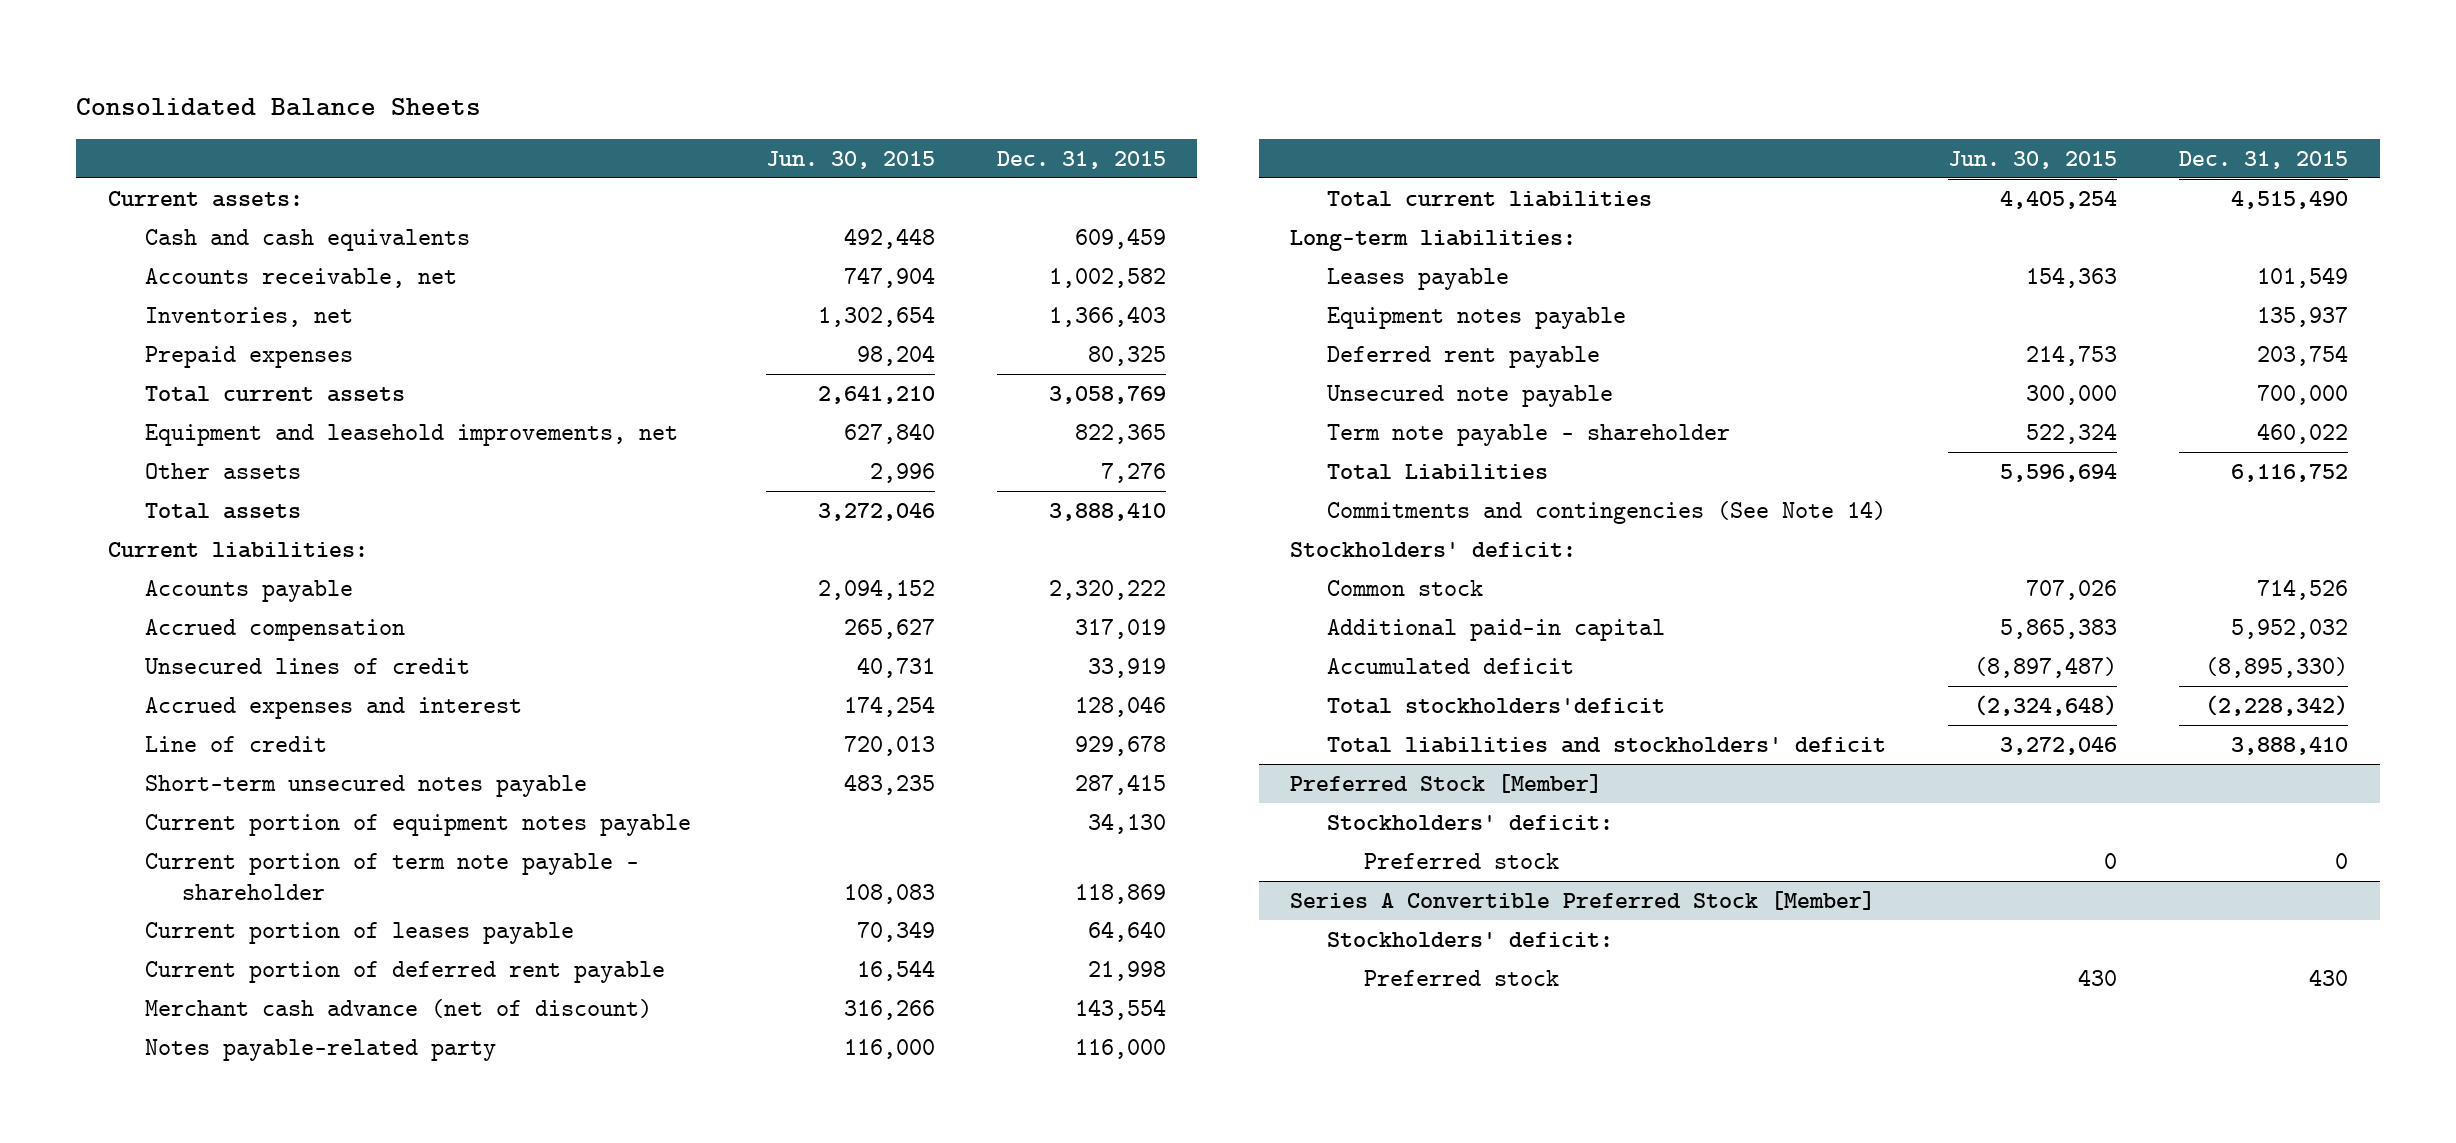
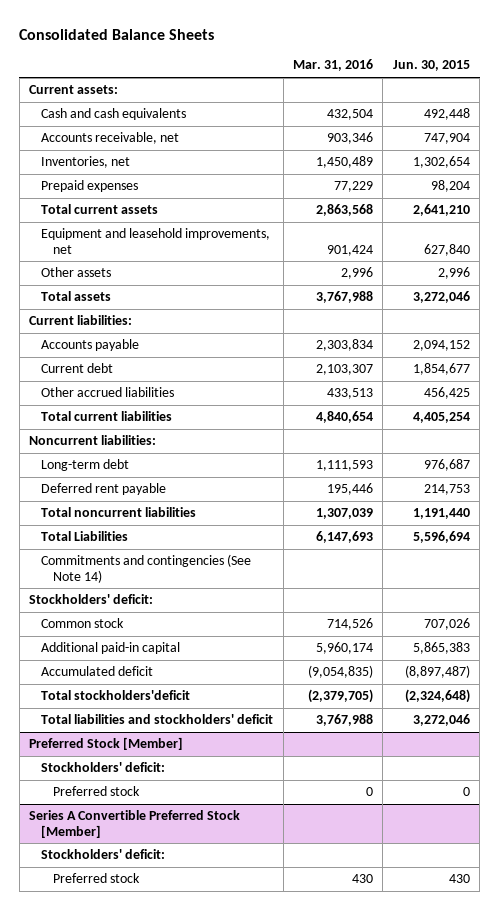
[997,150,1167,169] Dec. 31, 2015 -> none
none -> [293,59,374,72] Mar. 31, 2016
[144,618,405,641] Accrued compensation -> none
[144,657,470,674] Unsecured lines of credit -> none
[144,696,522,719] Accrued expenses and interest -> none
[144,735,327,752] Line of credit -> none
[144,774,587,797] Short-term unsecured notes payable -> none
[144,813,691,836] Current portion of equipment notes payable -> none
[144,852,639,900] Current portion of term note payable - shareholder -> none
[144,921,574,944] Current portion of leases payable -> none
[144,960,665,983] Current portion of deferred rent payable -> none
[144,998,652,1018] Merchant cash advance (net of discount) -> none
[144,1038,496,1061] Notes payable-related party -> none
none -> [41,363,114,374] Current debt
none -> [41,387,175,398] Other accrued liabilities
[1326,267,1509,290] Leases payable -> none
[1326,306,1626,329] Equipment notes payable -> none
[1289,229,1576,251] Long-term liabilities: -> [29,435,157,446] Noncurrent liabilities:
none -> [41,459,130,472] Long-term debt
[1326,384,1613,407] Unsecured note payable -> none
[1326,423,1730,446] Term note payable - shareholder -> none
none -> [41,507,197,518] Total noncurrent liabilities

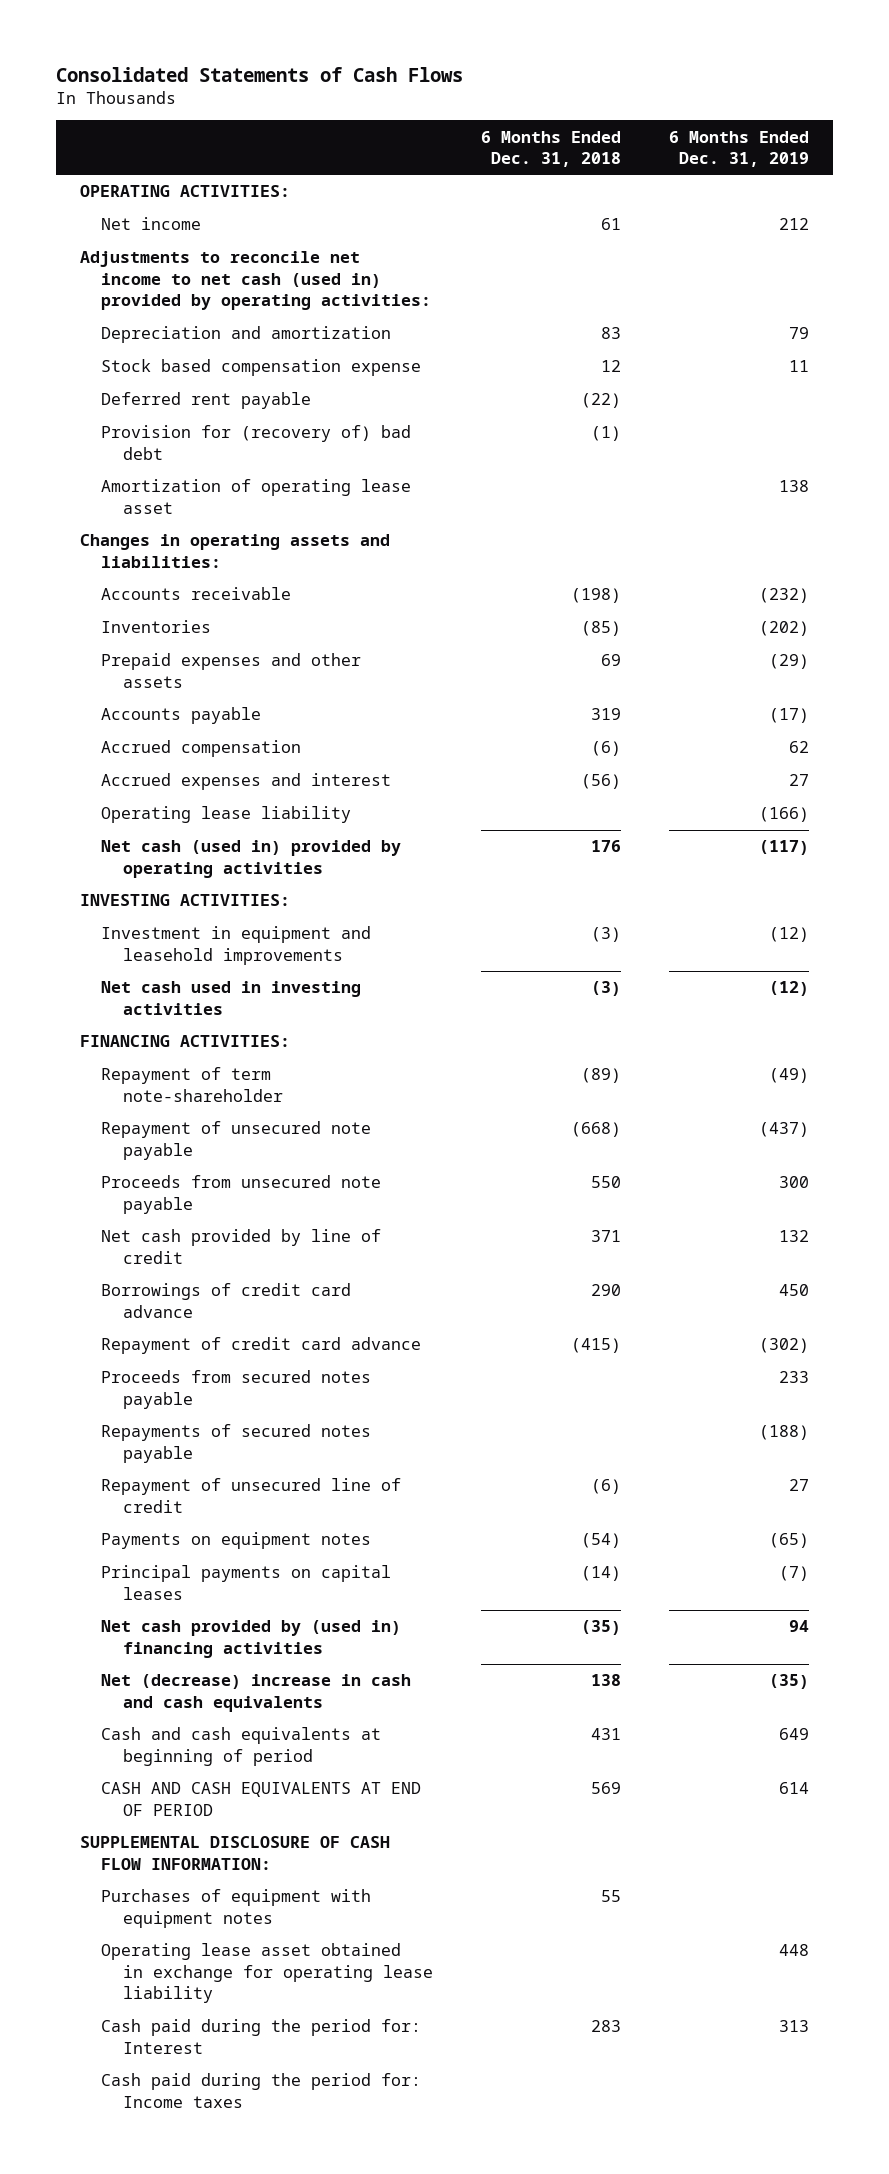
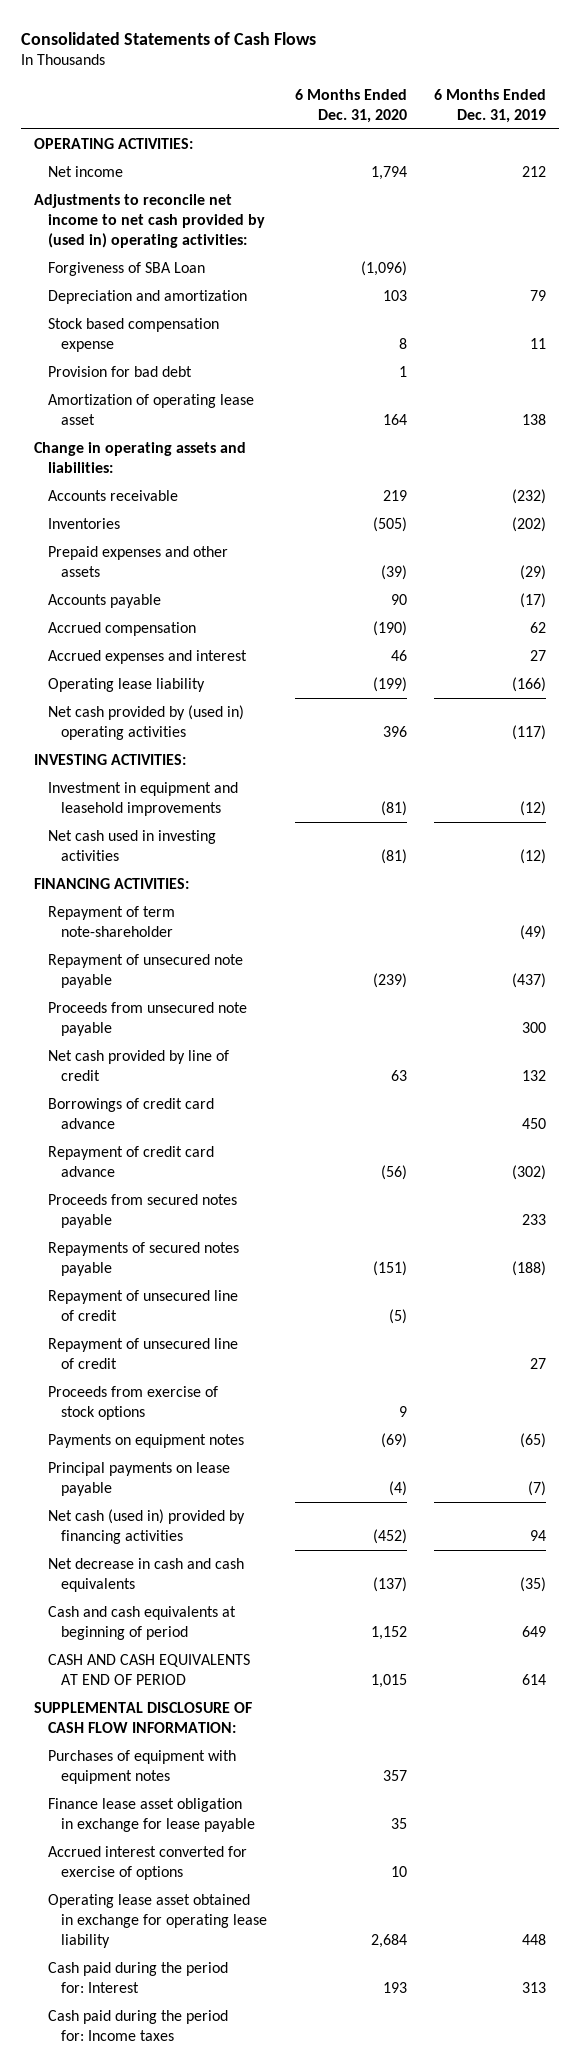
[480,130,621,167] 6 Months Ended Dec. 31, 2018 -> none
none -> [294,89,407,123] 6 Months Ended Dec. 31, 2020
[79,251,432,310] Adjustments to reconcile net income to net cash (used in) provided by operating activities: -> [34,194,265,248] Adjustments to reconcile net income to net cash provided by (used in) operating activities:
none -> [47,262,205,277] Forgiveness of SBA Loan
[101,392,312,410] Deferred rent payable -> none
[101,425,412,460] Provision for (recovery of) bad debt -> [47,366,192,378] Provision for bad debt
[79,534,390,568] Changes in operating assets and liabilities: -> [34,442,247,473] Change in operating assets and liabilities:
[101,840,402,878] Net cash (used in) provided by operating activities -> [47,705,244,740] Net cash provided by (used in) operating activities
none -> [47,1290,238,1321] Repayment of unsecured line of credit
none -> [47,1386,218,1420] Proceeds from exercise of stock options
[101,1565,392,1600] Principal payments on capital leases -> [47,1462,230,1496] Principal payments on lease payable
[101,1620,402,1658] Net cash provided by (used in) financing activities -> [47,1509,245,1544] Net cash (used in) provided by financing activities
[101,1674,412,1712] Net (decrease) increase in cash and cash equivalents -> [47,1558,244,1592] Net decrease in cash and cash equivalents
none -> [47,1798,256,1832] Finance lease asset obligation in exchange for lease payable
none -> [47,1846,247,1880] Accrued interest converted for exercise of options

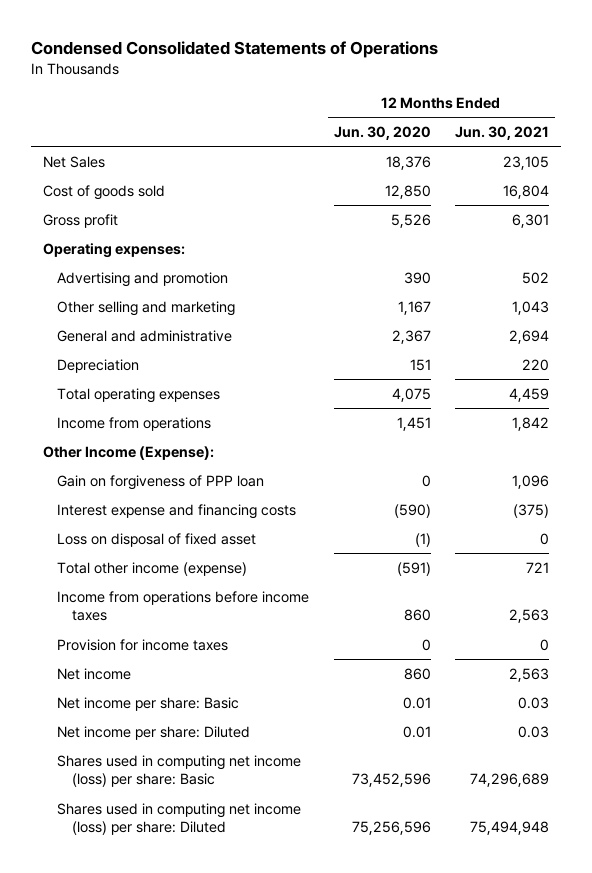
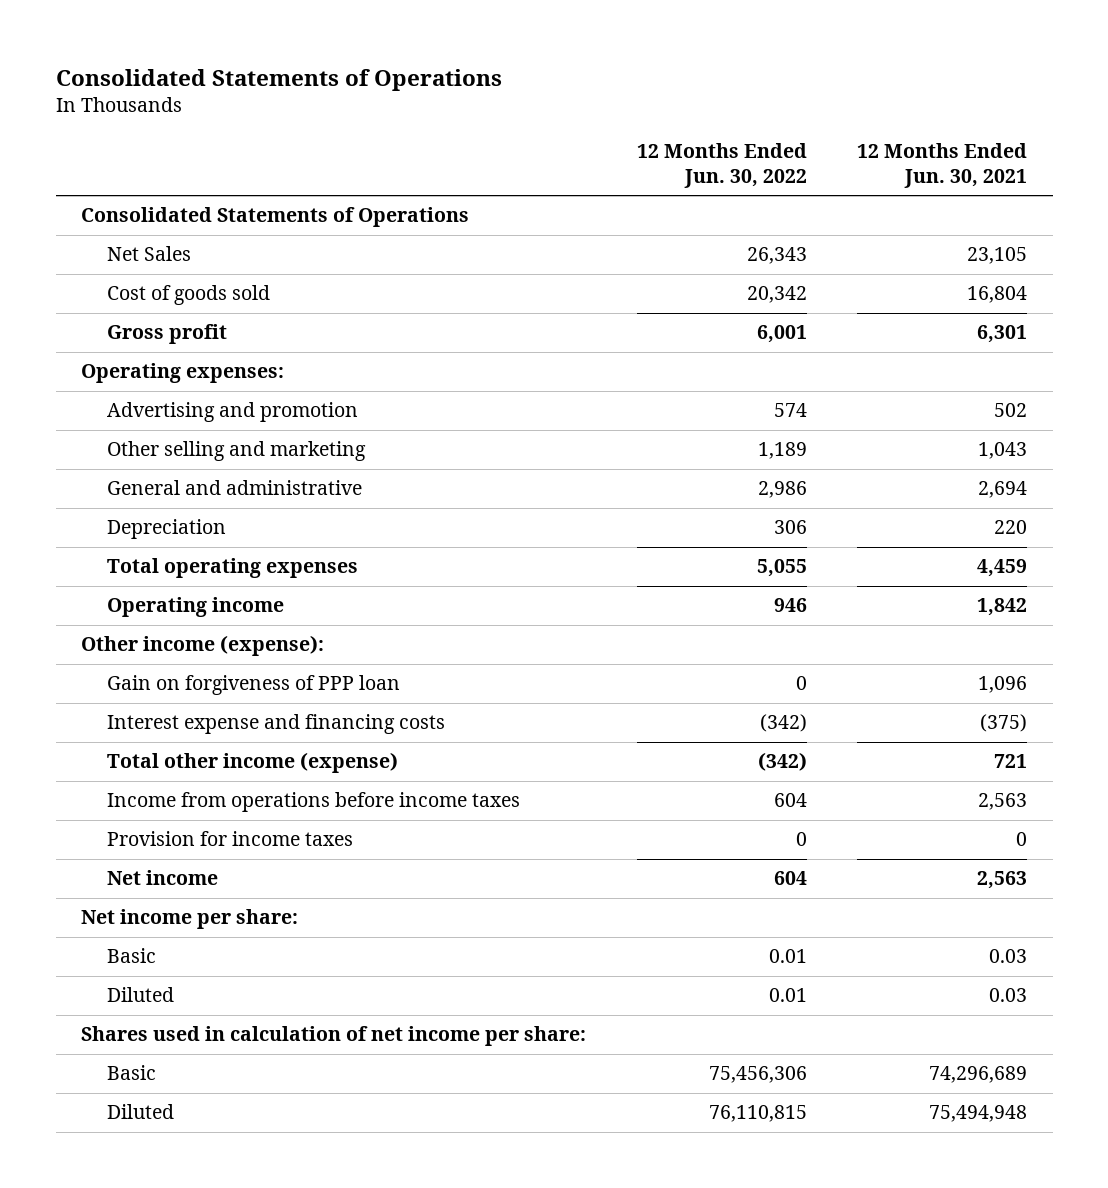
[31,40,439,58] Condensed Consolidated Statements of Operations -> [55,69,502,92] Consolidated Statements of Operations
[333,126,431,141] Jun. 30, 2020 -> none
none -> [636,143,807,189] 12 Months Ended Jun. 30, 2022
none -> [81,207,470,228] Consolidated Statements of Operations
[57,416,212,431] Income from operations -> [107,597,285,618] Operating income
[43,445,215,460] Other Income (Expense): -> [81,635,325,657] Other income (expense):
[57,532,257,547] Loss on disposal of fixed asset -> none
none -> [81,909,299,930] Net income per share:
[57,696,240,711] Net income per share: Basic -> [107,948,157,964] Basic
[57,725,251,740] Net income per share: Diluted -> [107,987,175,1003] Diluted
none -> [81,1026,587,1047] Shares used in calculation of net income per share:
[57,754,302,788] Shares used in computing net income (loss) per share: Basic -> [107,1065,157,1081] Basic
[57,802,302,836] Shares used in computing net income (loss) per share: Diluted -> [107,1104,175,1120] Diluted

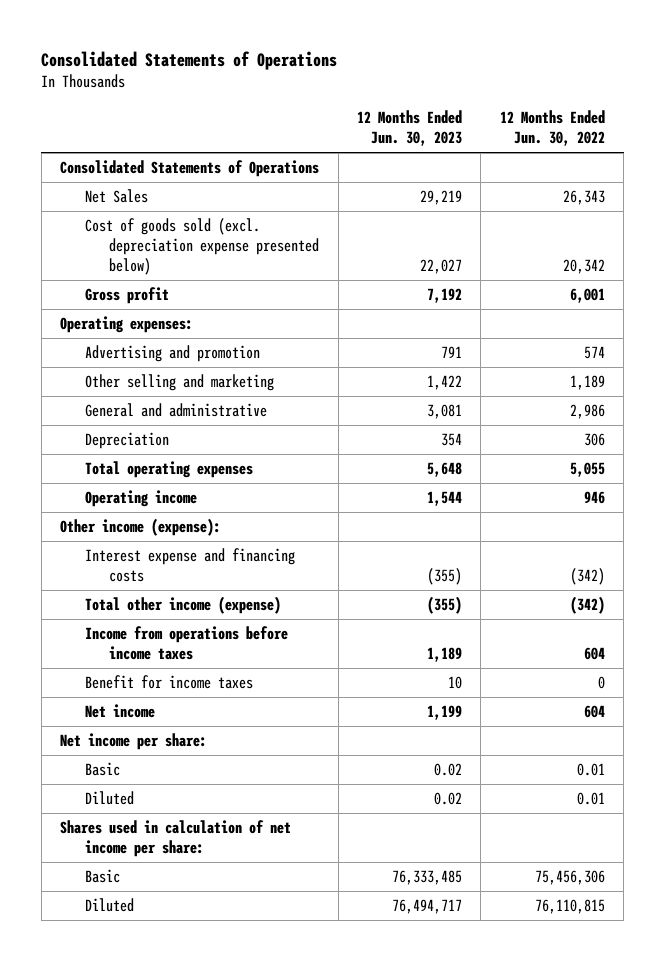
[857,143,1028,189] 12 Months Ended Jun. 30, 2021 -> none
none -> [357,110,463,147] 12 Months Ended Jun. 30, 2023
[107,285,271,306] Cost of goods sold -> [84,218,319,275] Cost of goods sold (excl. depreciation expense presented below)
[107,675,401,696] Gain on forgiveness of PPP loan -> none
[107,831,354,847] Provision for income taxes -> [84,675,253,690] Benefit for income taxes

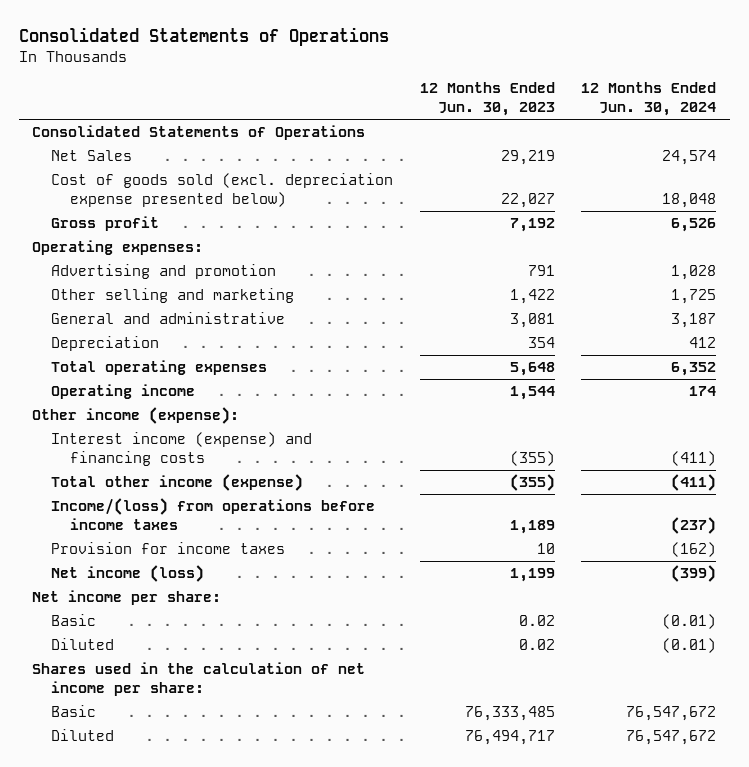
[499,110,605,147] 12 Months Ended Jun. 30, 2022 -> none
none -> [581,82,717,117] 12 Months Ended Jun. 30, 2024
[84,548,295,582] Interest expense and financing costs -> [50,432,312,466] Interest income (expense) and financing costs
[84,626,288,660] Income from operations before income taxes -> [50,498,375,530] Income/(loss) from operations before income taxes
[84,675,253,690] Benefit for income taxes -> [50,542,285,555] Provision for income taxes
[84,704,155,719] Net income -> [50,565,204,583] Net income (loss)
[60,820,292,857] Shares used in calculation of net income per share: -> [32,662,366,696] Shares used in the calculation of net income per share:

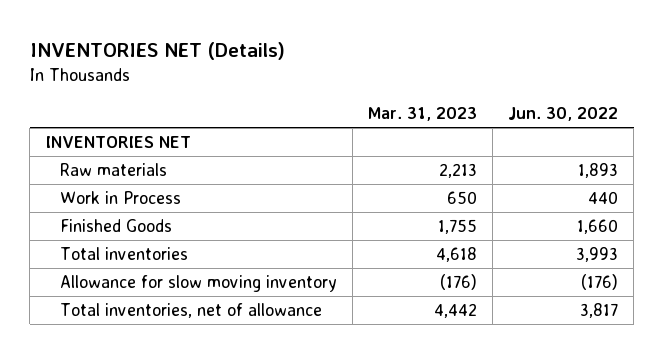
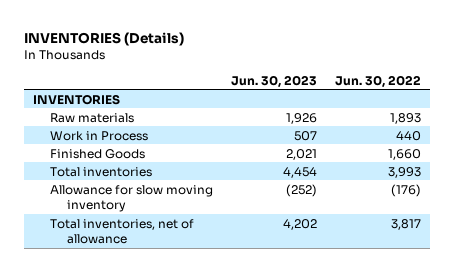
[29,42,285,61] INVENTORIES NET (Details) -> [24,31,185,46] INVENTORIES (Details)
[367,107,477,122] Mar. 31, 2023 -> none
none -> [231,74,318,88] Jun. 30, 2023
[45,136,191,149] INVENTORIES NET -> [33,93,121,105] INVENTORIES

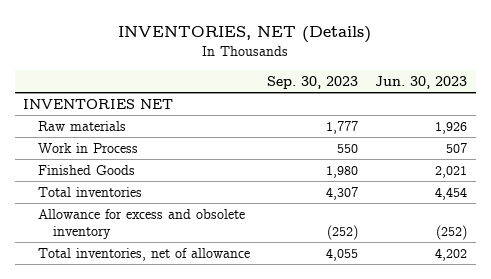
[24,31,185,46] INVENTORIES (Details) -> [118,25,372,43] INVENTORIES, NET (Details)
[335,74,422,88] Jun. 30, 2022 -> none
none -> [267,75,359,89] Sep. 30, 2023
[33,93,121,105] INVENTORIES -> [23,99,174,110] INVENTORIES NET
[50,184,214,213] Allowance for slow moving inventory -> [38,209,246,240] Allowance for excess and obsolete inventory

